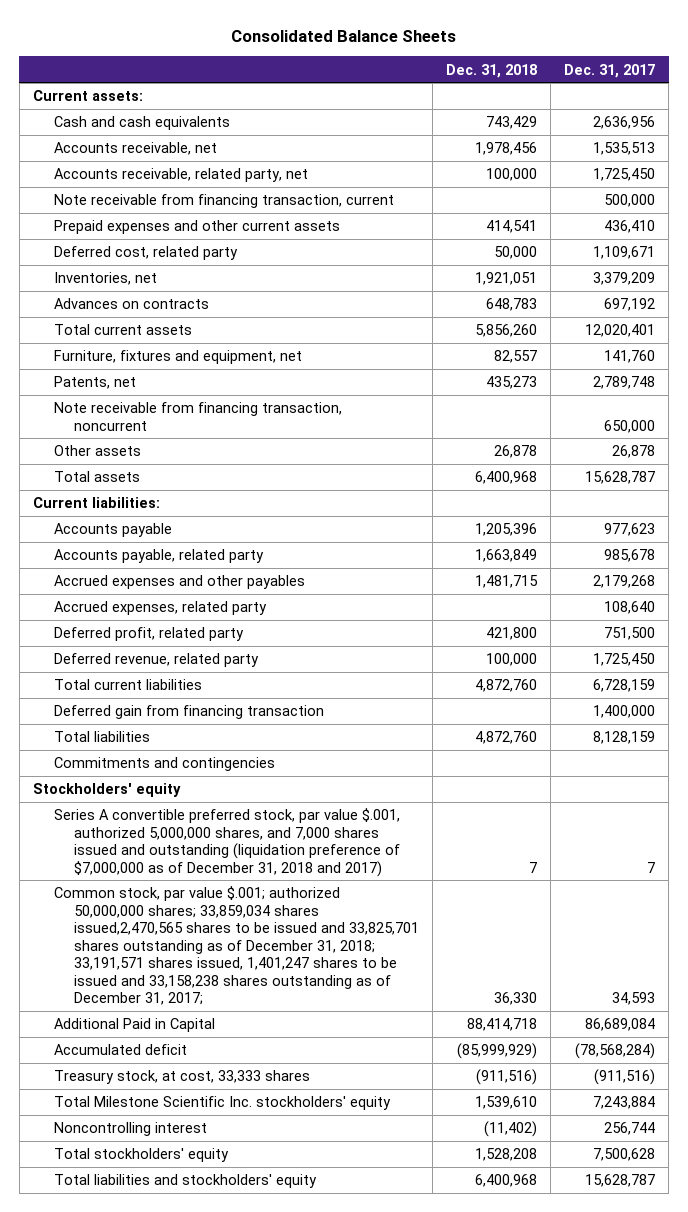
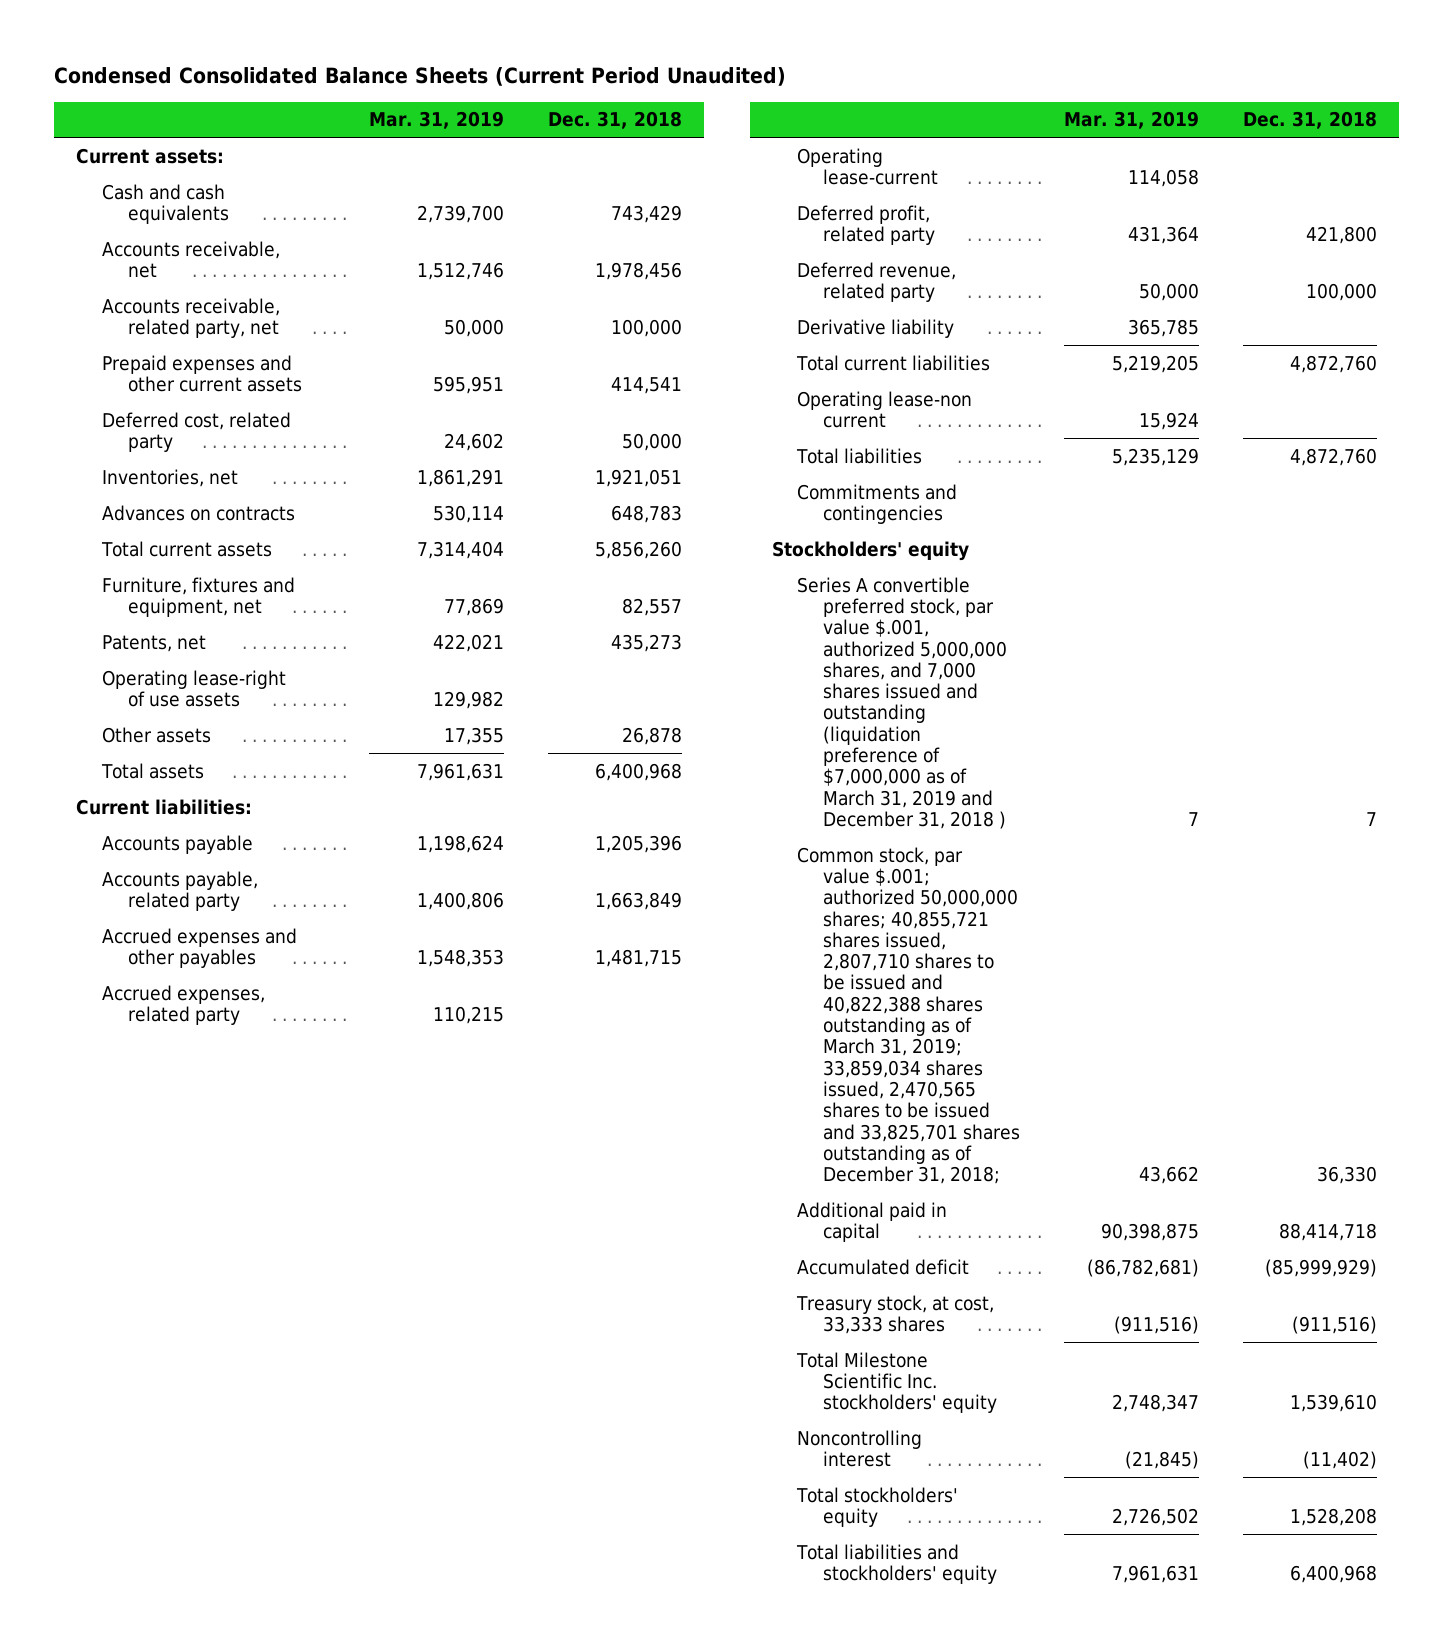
[231,29,457,42] Consolidated Balance Sheets -> [54,67,787,87] Condensed Consolidated Balance Sheets (Current Period Unaudited)
[564,63,656,78] Dec. 31, 2017 -> none
none -> [368,111,504,130] Mar. 31, 2019
[53,194,394,209] Note receivable from financing transaction, current -> none
[53,402,342,431] Note receivable from financing transaction, noncurrent -> none
none -> [102,669,287,707] Operating lease-right of use assets
none -> [797,147,939,185] Operating lease-current
none -> [797,318,955,338] Derivative liability
[53,705,324,720] Deferred gain from financing transaction -> none
none -> [797,390,973,428] Operating lease-non current
[53,808,401,877] Series A convertible preferred stock, par value $.001, authorized 5,000,000 shares, and 7,000 shares issued and outstanding (liquidation preference of $7,000,000 as of December 31, 2018 and 2017) -> [797,576,1008,829] Series A convertible preferred stock, par value $.001, authorized 5,000,000 shares, and 7,000 shares issued and outstanding (liquidation preference of $7,000,000 as of March 31, 2019 and December 31, 2018 )
[53,886,420,1006] Common stock, par value $.001; authorized 50,000,000 shares; 33,859,034 shares issued,2,470,565 shares to be issued and 33,825,701 shares outstanding as of December 31, 2018; 33,191,571 shares issued, 1,401,247 shares to be issued and 33,158,238 shares outstanding as of December 31, 2017; -> [797,846,1021,1185] Common stock, par value $.001; authorized 50,000,000 shares; 40,855,721 shares issued, 2,807,710 shares to be issued and 40,822,388 shares outstanding as of March 31, 2019; 33,859,034 shares issued, 2,470,565 shares to be issued and 33,825,701 shares outstanding as of December 31, 2018;
[53,1018,215,1033] Additional Paid in Capital -> [797,1201,948,1242] Additional paid in capital

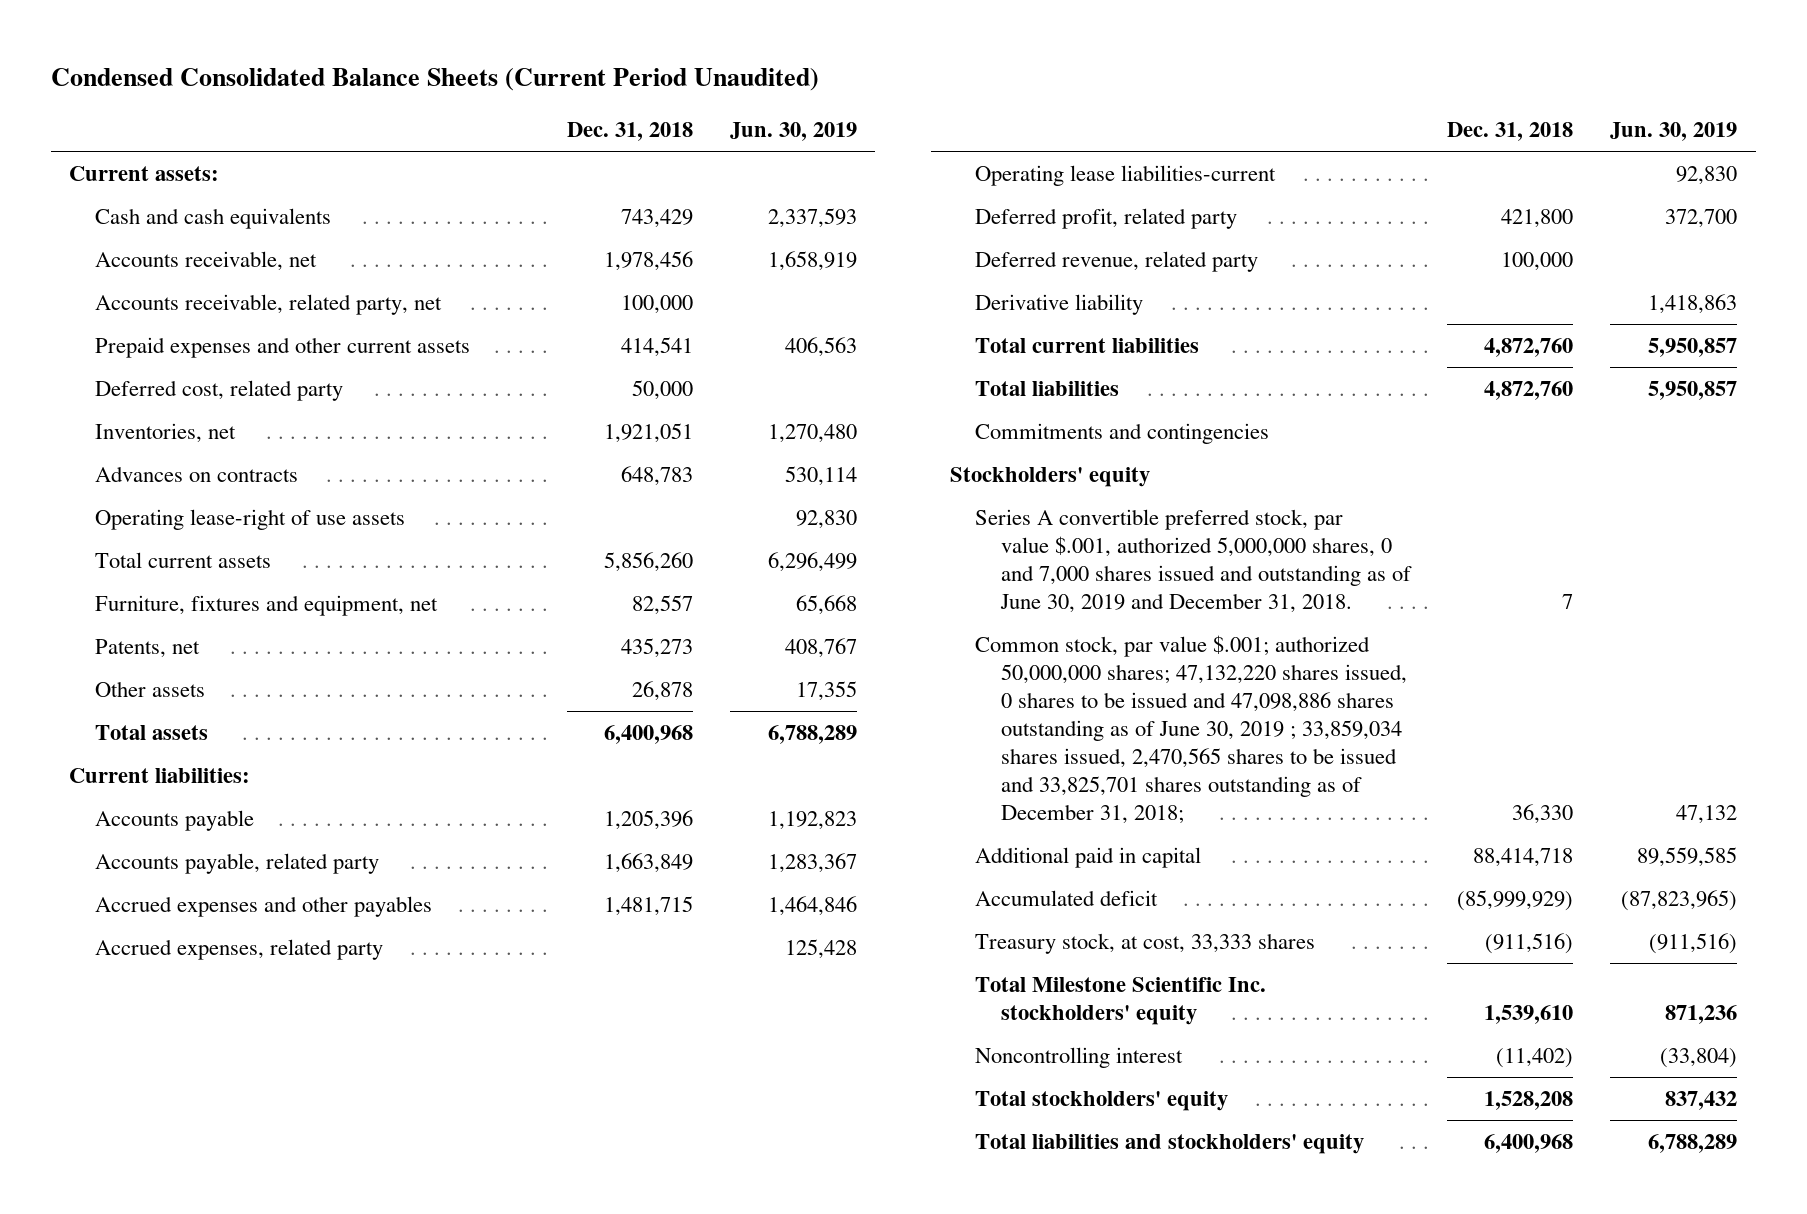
[368,111,504,130] Mar. 31, 2019 -> none
none -> [729,122,857,142] Jun. 30, 2019
[102,669,287,707] Operating lease-right of use assets -> [94,508,405,530] Operating lease-right of use assets
[797,147,939,185] Operating lease-current -> [975,164,1277,186] Operating lease liabilities-current
[797,390,973,428] Operating lease-non current -> none
[797,576,1008,829] Series A convertible preferred stock, par value $.001, authorized 5,000,000 shares, and 7,000 shares issued and outstanding (liquidation preference of $7,000,000 as of March 31, 2019 and December 31, 2018 ) -> [975,508,1412,614] Series A convertible preferred stock, par value $.001, authorized 5,000,000 shares, 0 and 7,000 shares issued and outstanding as of June 30, 2019 and December 31, 2018.
[797,846,1021,1185] Common stock, par value $.001; authorized 50,000,000 shares; 40,855,721 shares issued, 2,807,710 shares to be issued and 40,822,388 shares outstanding as of March 31, 2019; 33,859,034 shares issued, 2,470,565 shares to be issued and 33,825,701 shares outstanding as of December 31, 2018; -> [975,634,1407,825] Common stock, par value $.001; authorized 50,000,000 shares; 47,132,220 shares issued, 0 shares to be issued and 47,098,886 shares outstanding as of June 30, 2019 ; 33,859,034 shares issued, 2,470,565 shares to be issued and 33,825,701 shares outstanding as of December 31, 2018;

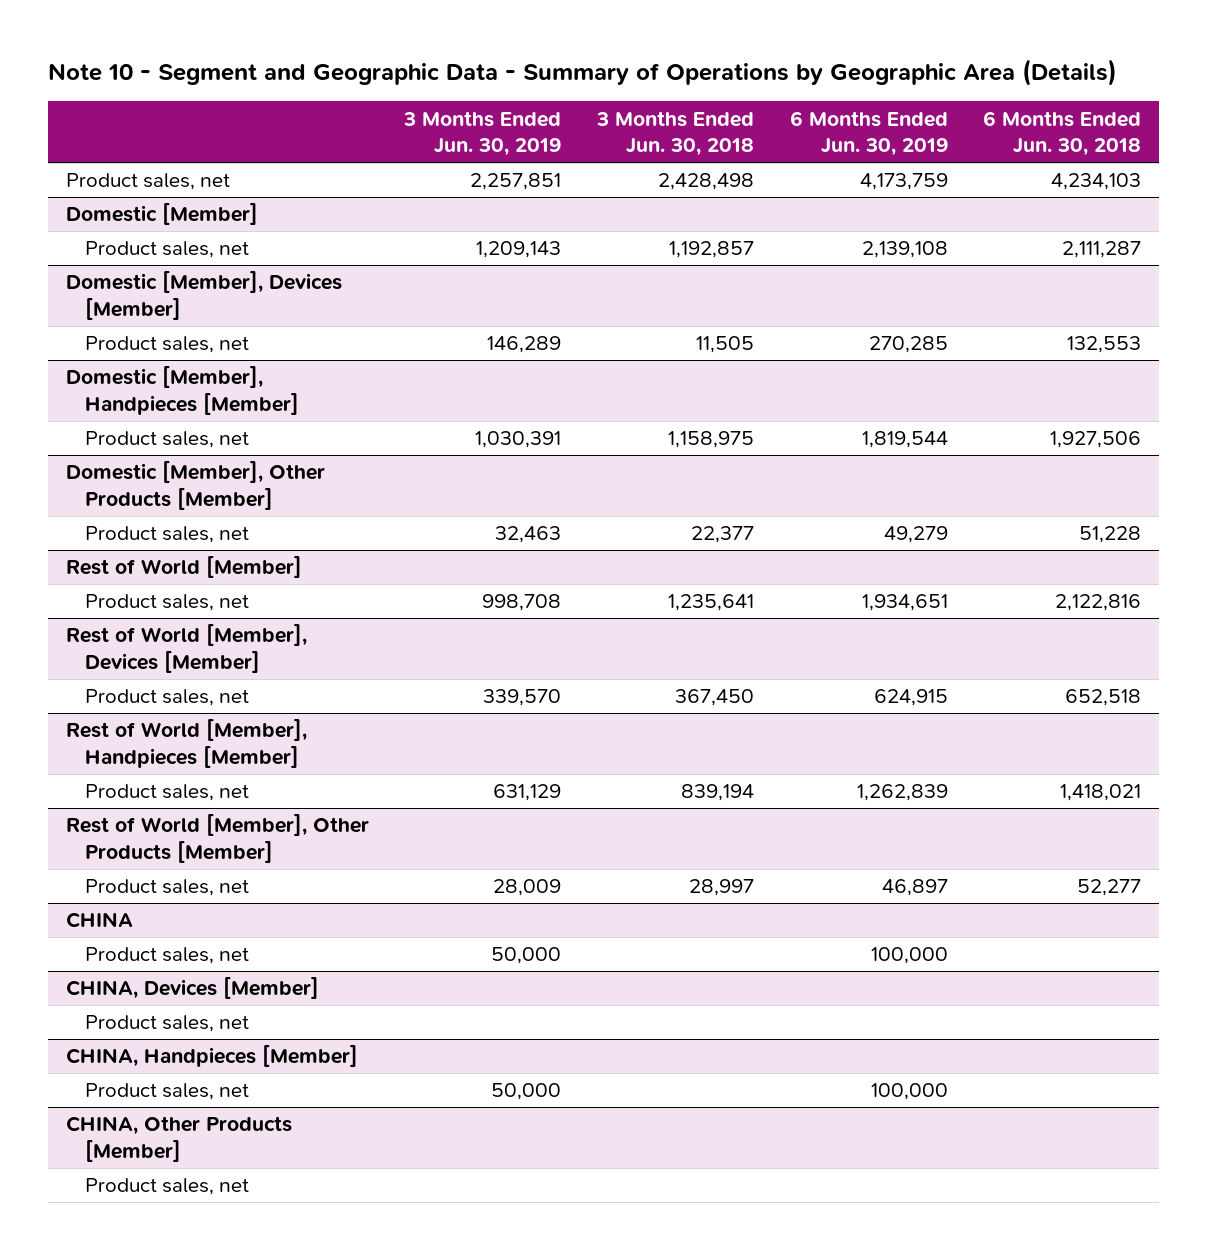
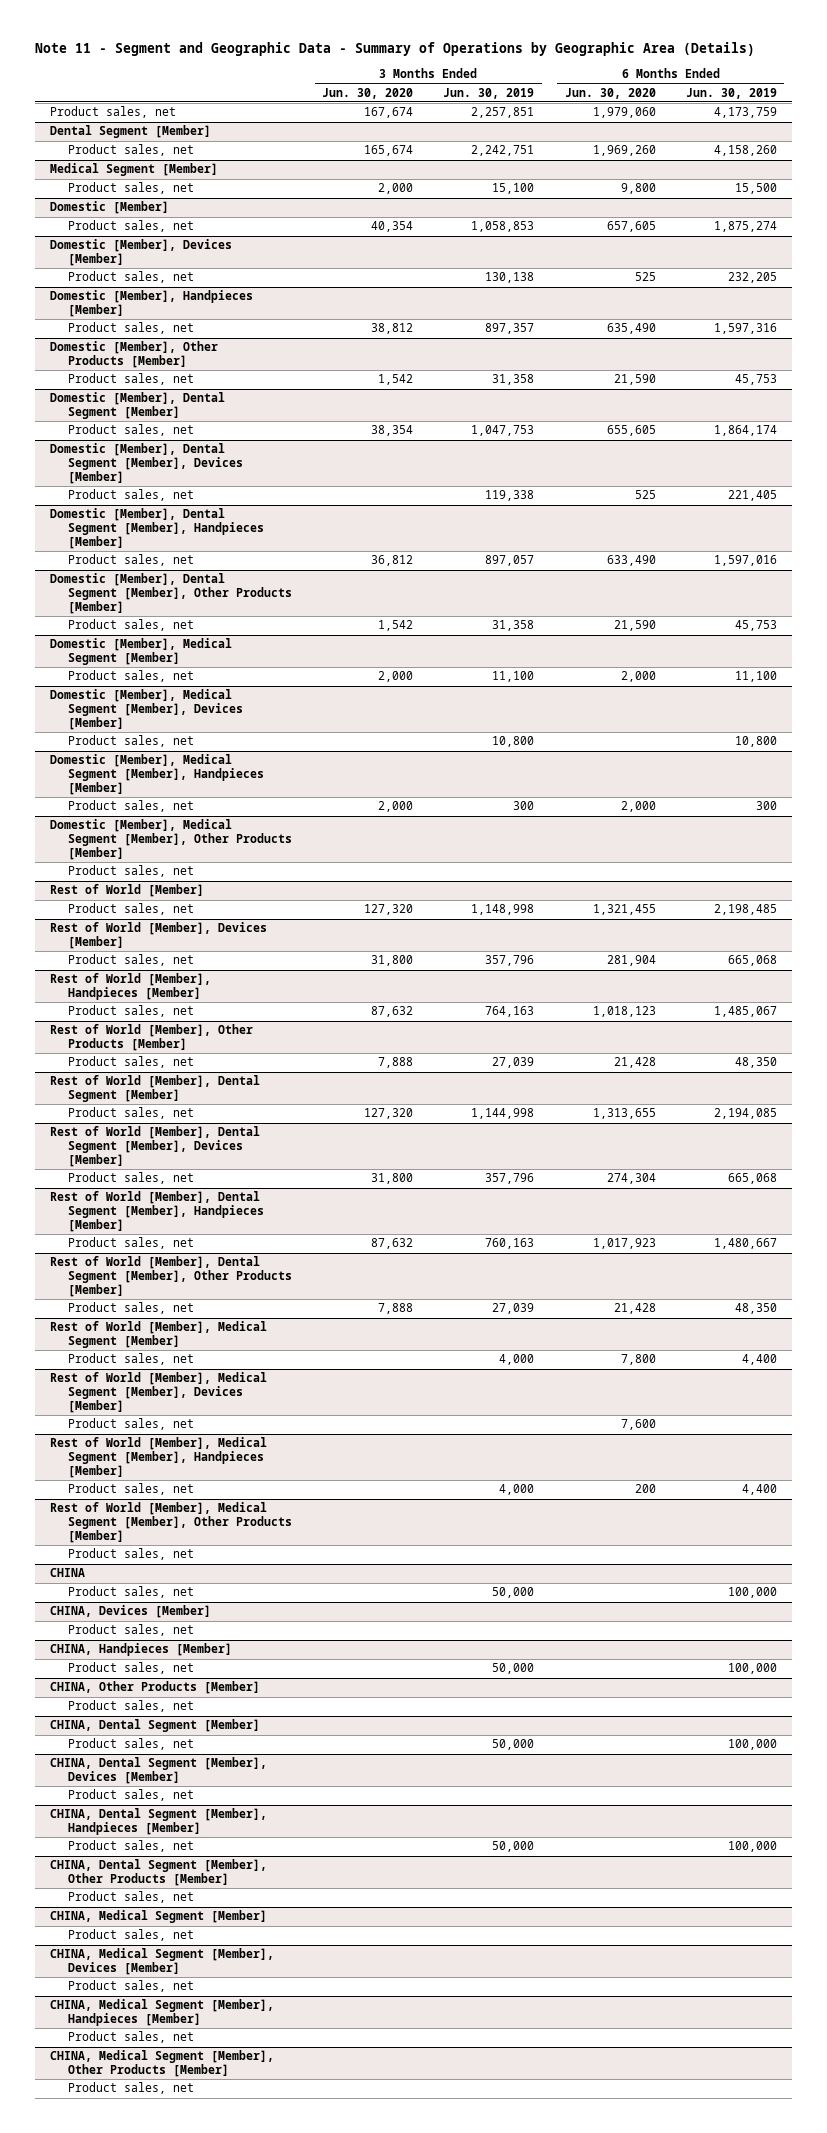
[47,59,1117,87] Note 10 - Segment and Geographic Data - Summary of Operations by Geographic Area (Details) -> [35,41,756,56] Note 11 - Segment and Geographic Data - Summary of Operations by Geographic Area (Details)
[596,110,755,157] 3 Months Ended Jun. 30, 2018 -> none
[983,110,1142,157] 6 Months Ended Jun. 30, 2018 -> none
none -> [322,87,414,99] Jun. 30, 2020
none -> [564,87,656,99] Jun. 30, 2020
none -> [50,125,212,139] Dental Segment [Member]
none -> [67,144,194,157] Product sales, net
none -> [50,163,219,177] Medical Segment [Member]
none -> [67,182,194,195] Product sales, net
[476,241,562,259] 1,209,143 -> [471,221,535,233] 1,058,853
[861,241,948,259] 2,139,108 -> [713,221,777,233] 1,875,274
[487,336,562,354] 146,289 -> [485,272,535,284] 130,138
[868,336,948,354] 270,285 -> [727,272,777,284] 232,205
[475,431,562,449] 1,030,391 -> [485,323,535,335] 897,357
[861,431,948,449] 1,819,544 -> [713,323,777,335] 1,597,316
[495,526,562,544] 32,463 -> [492,374,535,386] 31,358
[883,526,948,544] 49,279 -> [734,374,777,386] 45,753
none -> [50,392,226,420] Domestic [Member], Dental Segment [Member]
none -> [67,424,194,437] Product sales, net
none -> [50,443,243,485] Domestic [Member], Dental Segment [Member], Devices [Member]
none -> [67,489,194,502] Product sales, net
none -> [50,508,264,550] Domestic [Member], Dental Segment [Member], Handpieces [Member]
none -> [67,554,194,567] Product sales, net
none -> [50,573,292,615] Domestic [Member], Dental Segment [Member], Other Products [Member]
none -> [67,619,194,632] Product sales, net
none -> [50,638,233,666] Domestic [Member], Medical Segment [Member]
none -> [67,670,194,683] Product sales, net
none -> [50,689,243,731] Domestic [Member], Medical Segment [Member], Devices [Member]
none -> [67,735,194,748] Product sales, net
none -> [50,754,264,796] Domestic [Member], Medical Segment [Member], Handpieces [Member]
none -> [67,800,194,813] Product sales, net
none -> [50,819,292,861] Domestic [Member], Medical Segment [Member], Other Products [Member]
none -> [67,865,194,878] Product sales, net
[482,594,562,612] 998,708 -> [471,904,535,916] 1,148,998
[861,594,948,612] 1,934,651 -> [713,904,777,916] 2,198,485
[483,689,562,707] 339,570 -> [485,955,535,967] 357,796
[873,689,948,707] 624,915 -> [727,955,777,967] 665,068
[493,784,562,802] 631,129 -> [485,1006,535,1018] 764,163
[856,784,948,802] 1,262,839 -> [713,1006,777,1018] 1,485,067
[493,879,562,897] 28,009 -> [492,1057,535,1069] 27,039
[881,879,948,897] 46,897 -> [734,1057,777,1069] 48,350
none -> [50,1075,261,1103] Rest of World [Member], Dental Segment [Member]
none -> [67,1107,194,1120] Product sales, net
none -> [50,1126,261,1168] Rest of World [Member], Dental Segment [Member], Devices [Member]
none -> [67,1172,194,1185] Product sales, net
none -> [50,1191,264,1233] Rest of World [Member], Dental Segment [Member], Handpieces [Member]
none -> [67,1237,194,1250] Product sales, net
none -> [50,1256,292,1298] Rest of World [Member], Dental Segment [Member], Other Products [Member]
none -> [67,1302,194,1315] Product sales, net
none -> [50,1321,268,1349] Rest of World [Member], Medical Segment [Member]
none -> [67,1353,194,1366] Product sales, net
none -> [50,1372,268,1414] Rest of World [Member], Medical Segment [Member], Devices [Member]
none -> [67,1418,194,1431] Product sales, net
none -> [50,1437,268,1479] Rest of World [Member], Medical Segment [Member], Handpieces [Member]
none -> [67,1483,194,1496] Product sales, net
none -> [50,1502,292,1544] Rest of World [Member], Medical Segment [Member], Other Products [Member]
none -> [67,1548,194,1561] Product sales, net
none -> [50,1719,261,1733] CHINA, Dental Segment [Member]
none -> [67,1738,194,1751] Product sales, net
none -> [50,1757,268,1785] CHINA, Dental Segment [Member], Devices [Member]
none -> [67,1789,194,1802] Product sales, net
none -> [50,1808,268,1836] CHINA, Dental Segment [Member], Handpieces [Member]
none -> [67,1840,194,1853] Product sales, net
none -> [50,1859,268,1887] CHINA, Dental Segment [Member], Other Products [Member]
none -> [67,1891,194,1904] Product sales, net
none -> [50,1910,268,1924] CHINA, Medical Segment [Member]
none -> [67,1929,194,1942] Product sales, net
none -> [50,1948,275,1976] CHINA, Medical Segment [Member], Devices [Member]
none -> [67,1980,194,1993] Product sales, net
none -> [50,1999,275,2027] CHINA, Medical Segment [Member], Handpieces [Member]
none -> [67,2031,194,2044] Product sales, net
none -> [50,2050,275,2078] CHINA, Medical Segment [Member], Other Products [Member]
none -> [67,2082,194,2095] Product sales, net

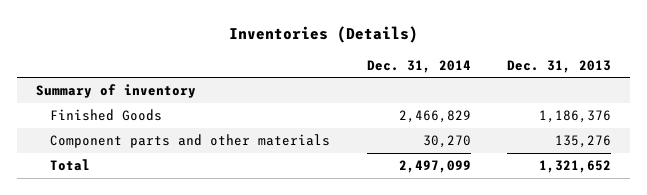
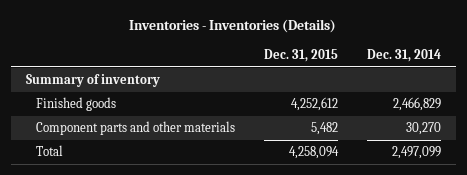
[228,25,418,43] Inventories (Details) -> [129,19,337,34] Inventories - Inventories (Details)
[507,59,612,73] Dec. 31, 2013 -> none
none -> [263,48,338,62] Dec. 31, 2015
[50,109,163,122] Finished Goods -> [35,97,116,112] Finished goods

